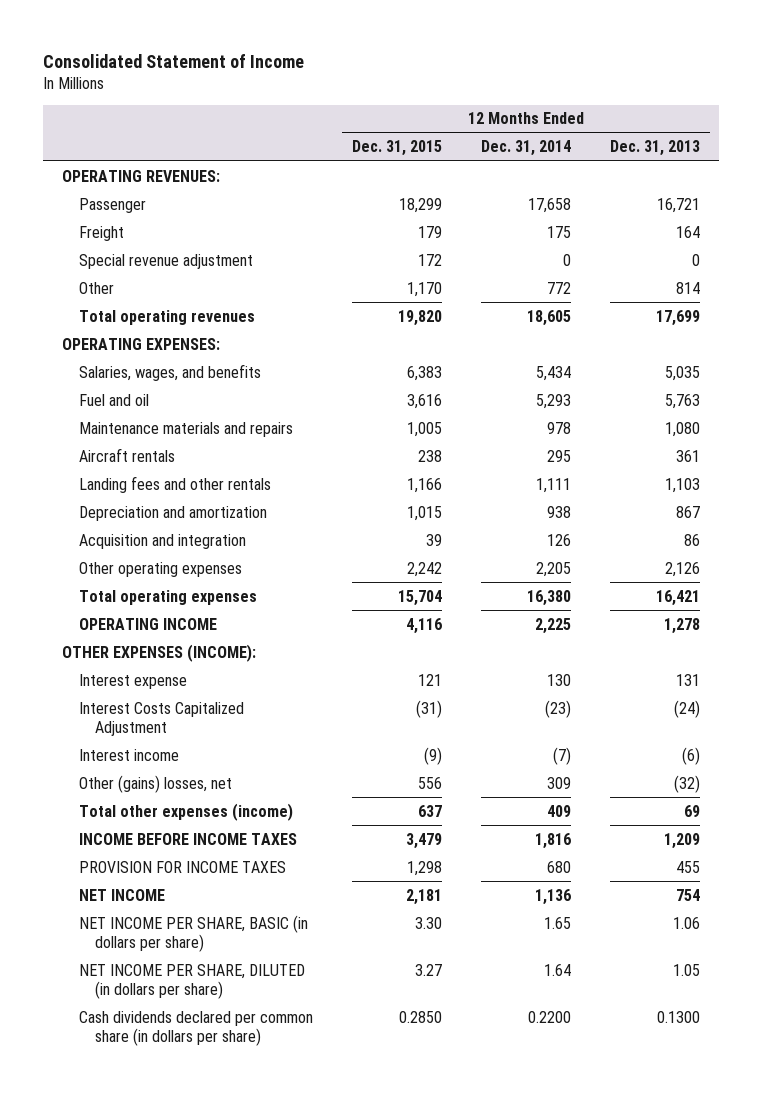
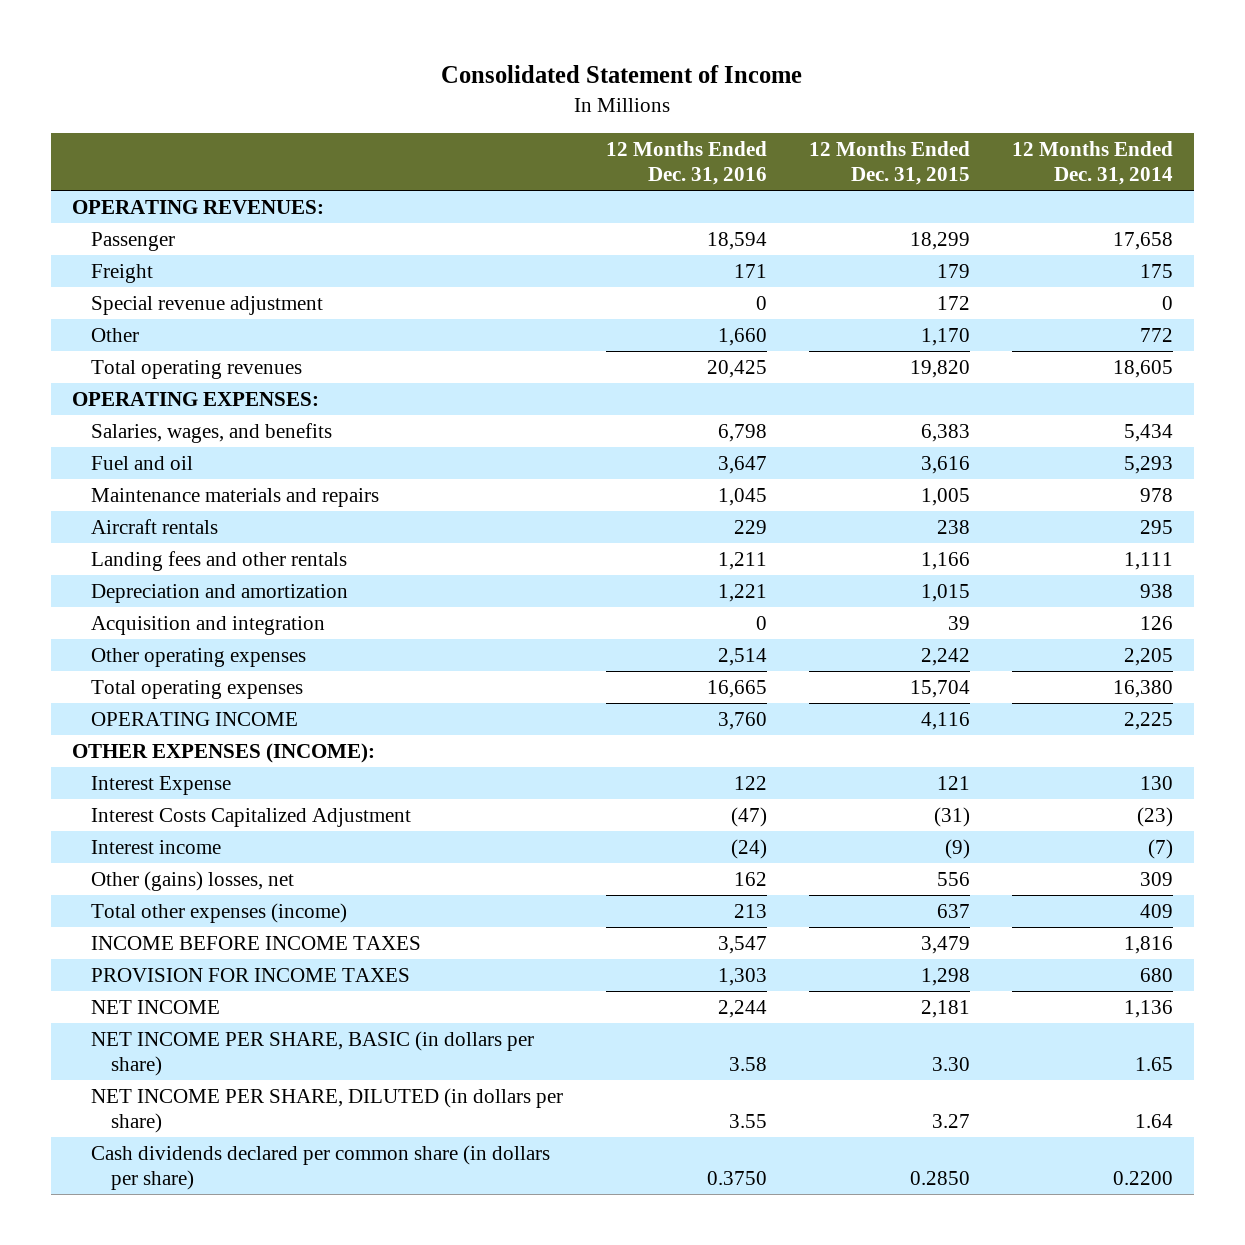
[609,140,700,157] Dec. 31, 2013 -> none
none -> [605,141,767,186] 12 Months Ended Dec. 31, 2016
[78,673,187,689] Interest expense -> [91,776,232,796] Interest Expense

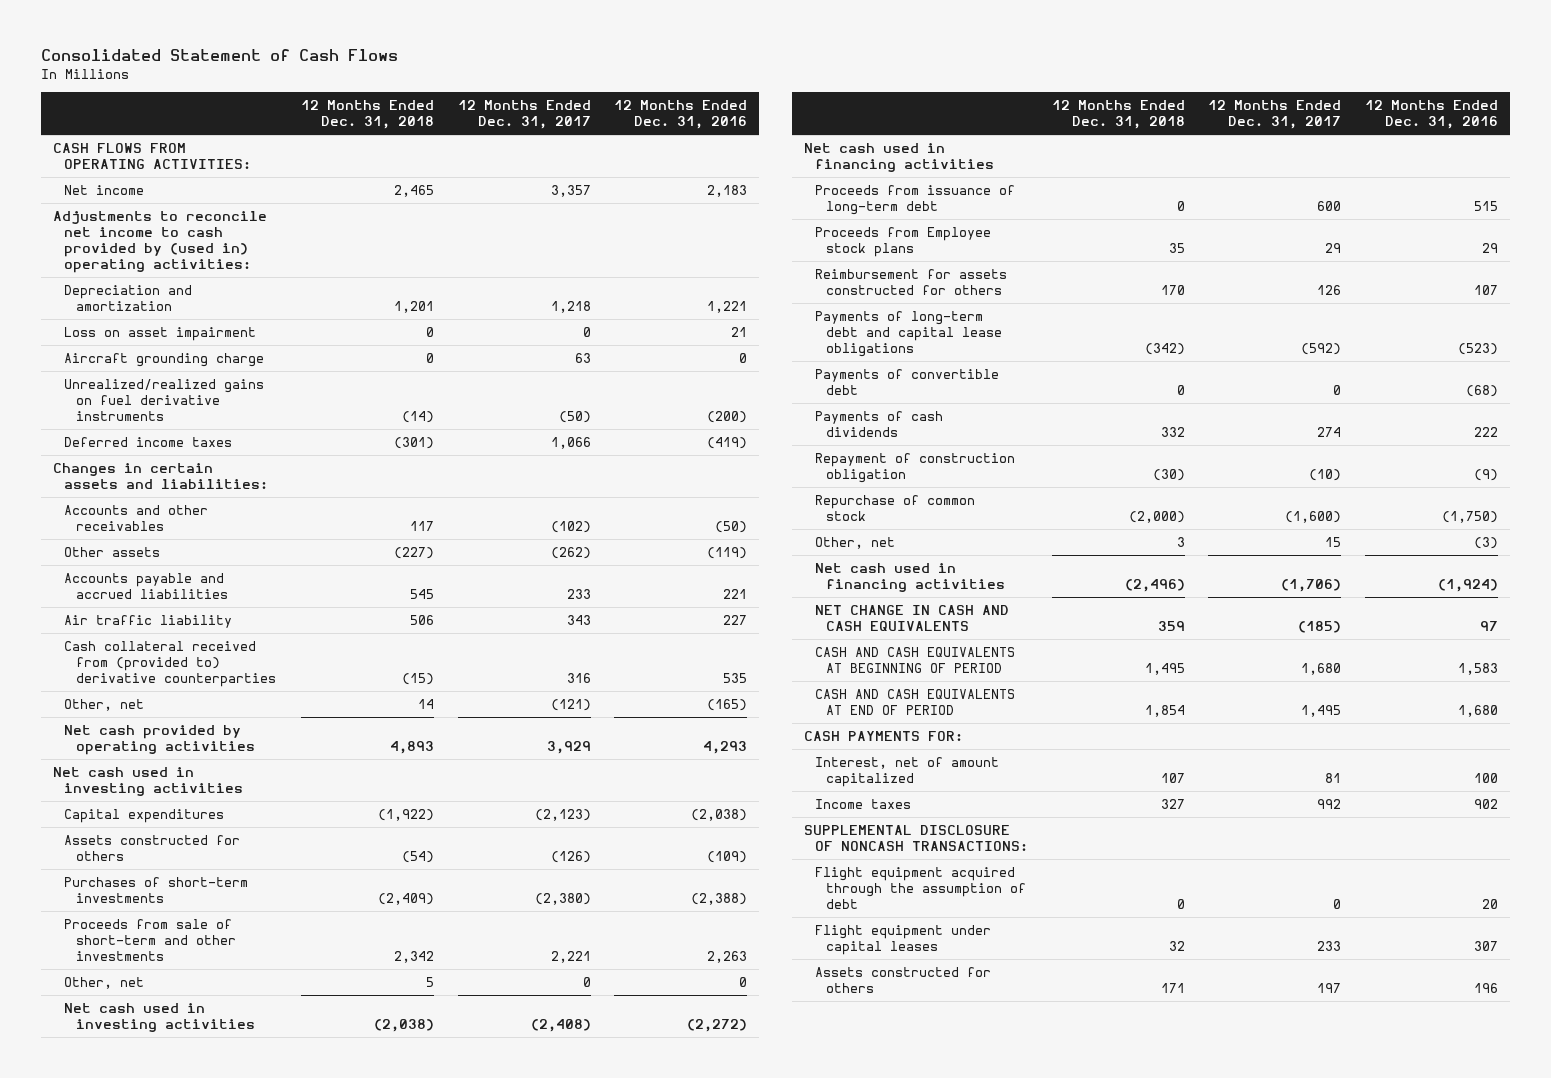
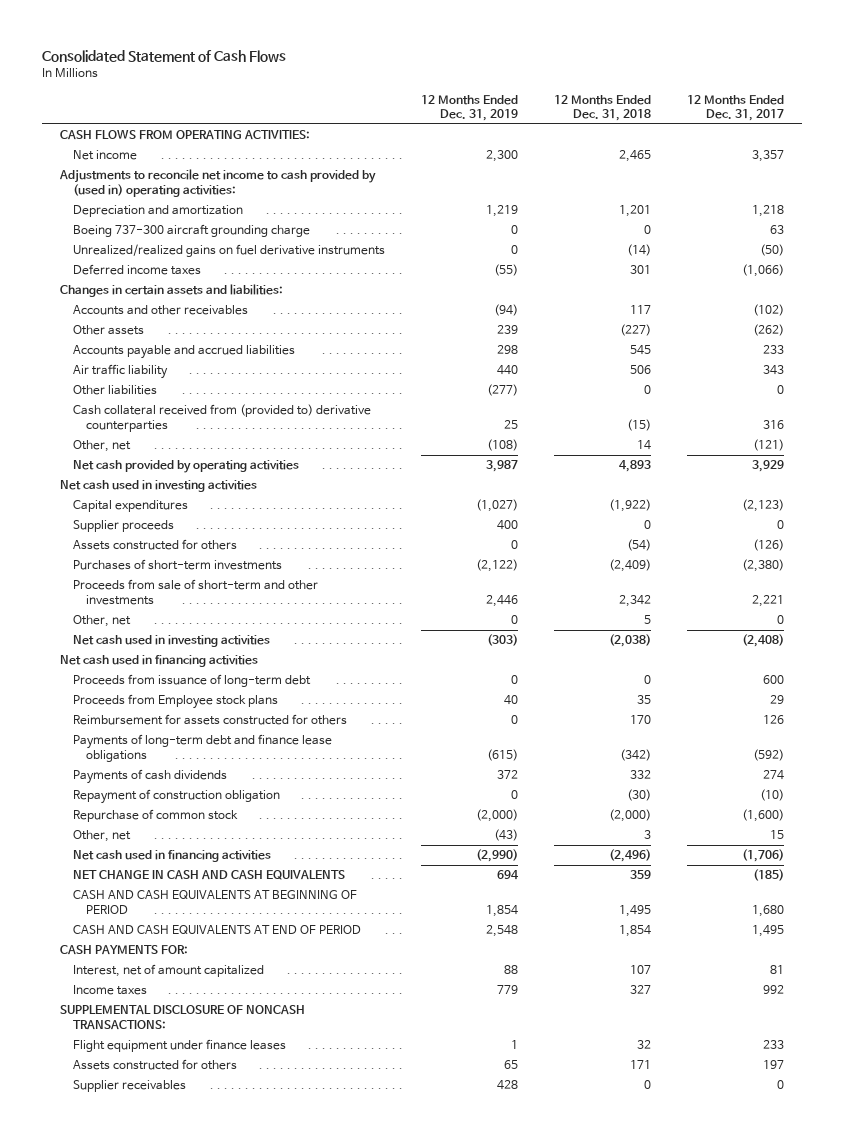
[614,100,748,130] 12 Months Ended Dec. 31, 2016 -> none
none -> [421,94,519,122] 12 Months Ended Dec. 31, 2019
[64,326,257,341] Loss on asset impairment -> none
[64,352,265,367] Aircraft grounding charge -> [73,224,311,238] Boeing 737-300 aircraft grounding charge
[393,436,434,449] (301) -> [630,265,652,275] 301
[550,436,591,449] 1,066 -> [742,264,785,278] (1,066)
none -> [73,385,158,396] Other liabilities
none -> [73,520,175,533] Supplier proceeds
[815,368,1000,396] Payments of convertible debt -> none
[815,310,1003,358] Payments of long-term debt and capital lease obligations -> [73,734,333,762] Payments of long-term debt and finance lease obligations
[815,866,1027,910] Flight equipment acquired through the assumption of debt -> none
[815,924,992,956] Flight equipment under capital leases -> [73,1039,287,1053] Flight equipment under finance leases
none -> [73,1080,187,1093] Supplier receivables

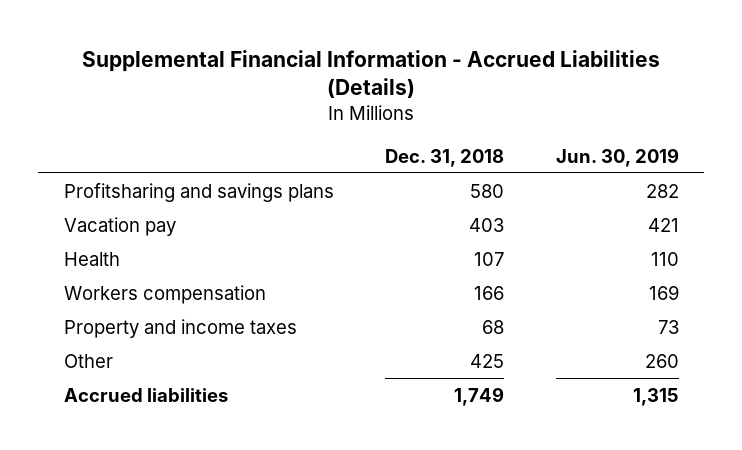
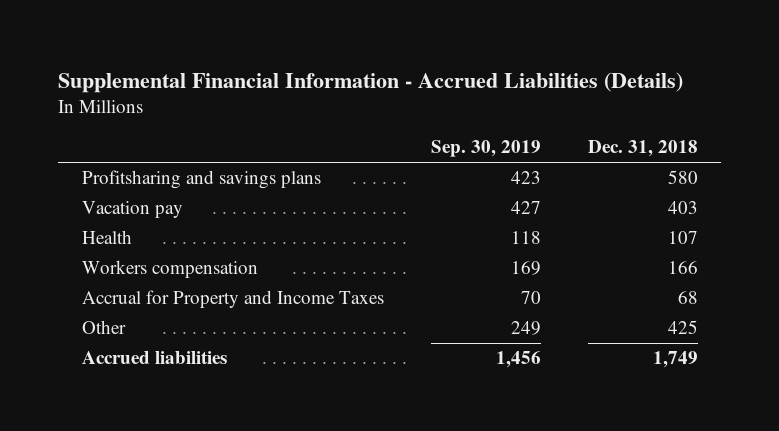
[555,147,679,167] Jun. 30, 2019 -> none
none -> [430,140,541,158] Sep. 30, 2019
[63,318,297,338] Property and income taxes -> [81,290,384,309] Accrual for Property and Income Taxes

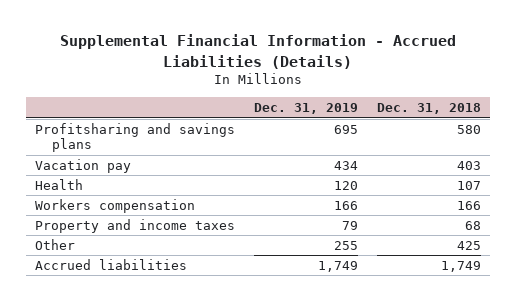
[430,140,541,158] Sep. 30, 2019 -> none
none -> [254,103,359,115] Dec. 31, 2019
[81,290,384,309] Accrual for Property and Income Taxes -> [35,218,236,233] Property and income taxes

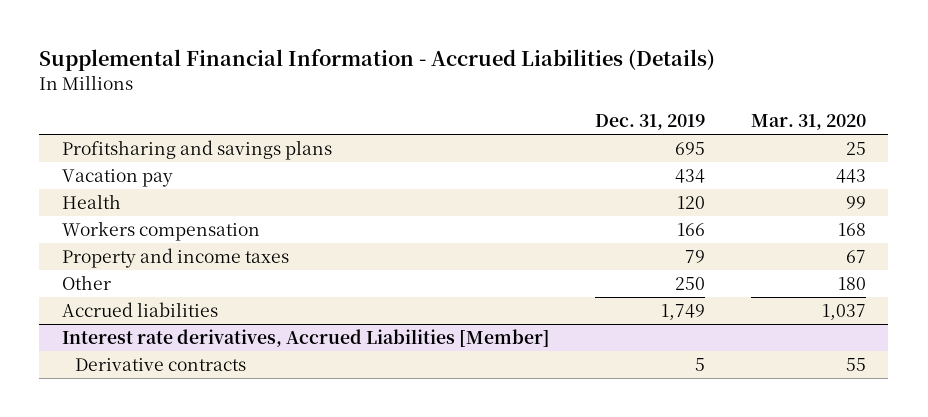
[376,103,481,115] Dec. 31, 2018 -> none
none -> [750,114,866,131] Mar. 31, 2020
[334,240,359,250] 255 -> [675,276,706,290] 250
none -> [61,328,550,347] Interest rate derivatives, Accrued Liabilities [Member]
none -> [74,357,246,371] Derivative contracts

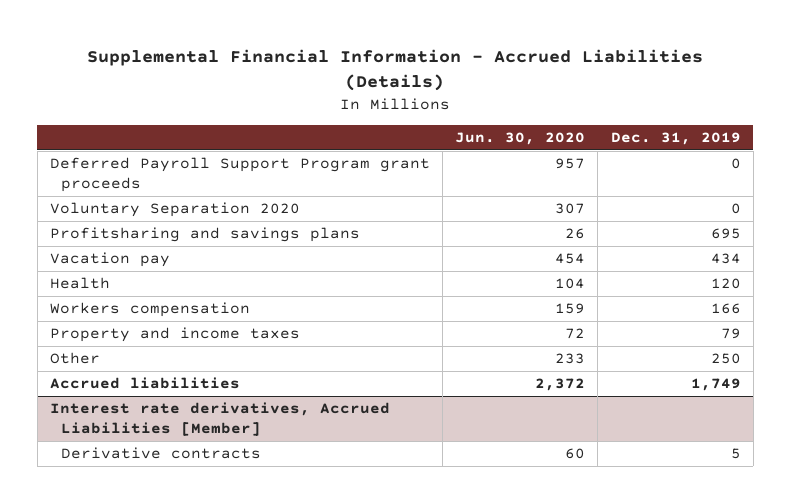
[750,114,866,131] Mar. 31, 2020 -> none
none -> [455,132,586,146] Jun. 30, 2020
none -> [49,157,430,193] Deferred Payroll Support Program grant proceeds
none -> [49,202,300,218] Voluntary Separation 2020

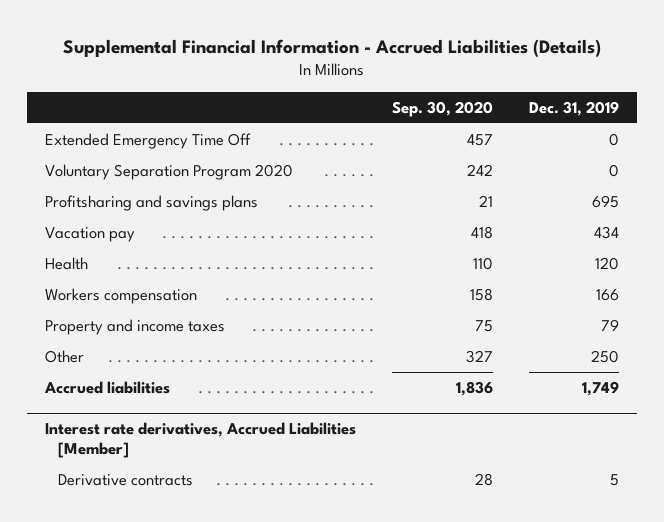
[455,132,586,146] Jun. 30, 2020 -> none
none -> [392,100,494,117] Sep. 30, 2020
[49,157,430,193] Deferred Payroll Support Program grant proceeds -> none
none -> [45,132,252,149] Extended Emergency Time Off
[49,202,300,218] Voluntary Separation 2020 -> [45,163,294,180] Voluntary Separation Program 2020

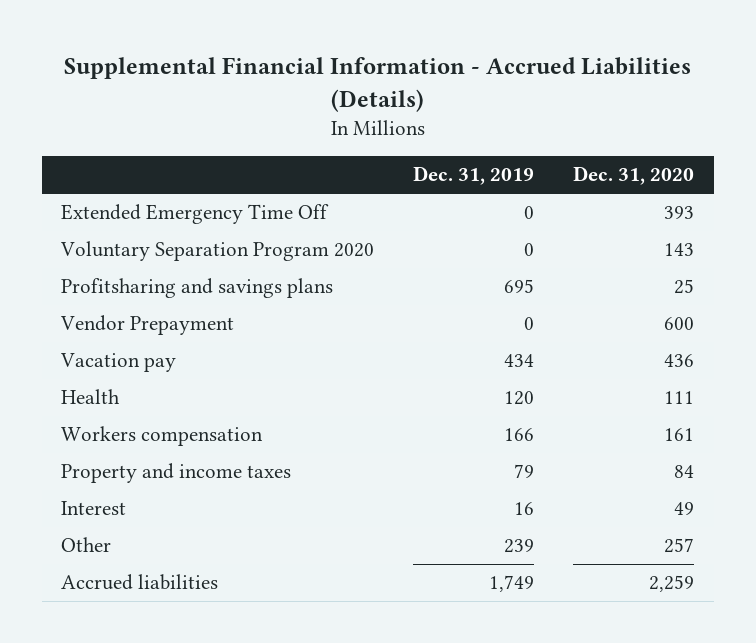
[392,100,494,117] Sep. 30, 2020 -> none
none -> [573,166,695,186] Dec. 31, 2020
none -> [60,315,235,336] Vendor Prepayment
none -> [61,501,127,516] Interest
[591,349,620,363] 250 -> [504,539,535,554] 239
[45,422,357,459] Interest rate derivatives, Accrued Liabilities [Member] -> none
[58,473,194,486] Derivative contracts -> none

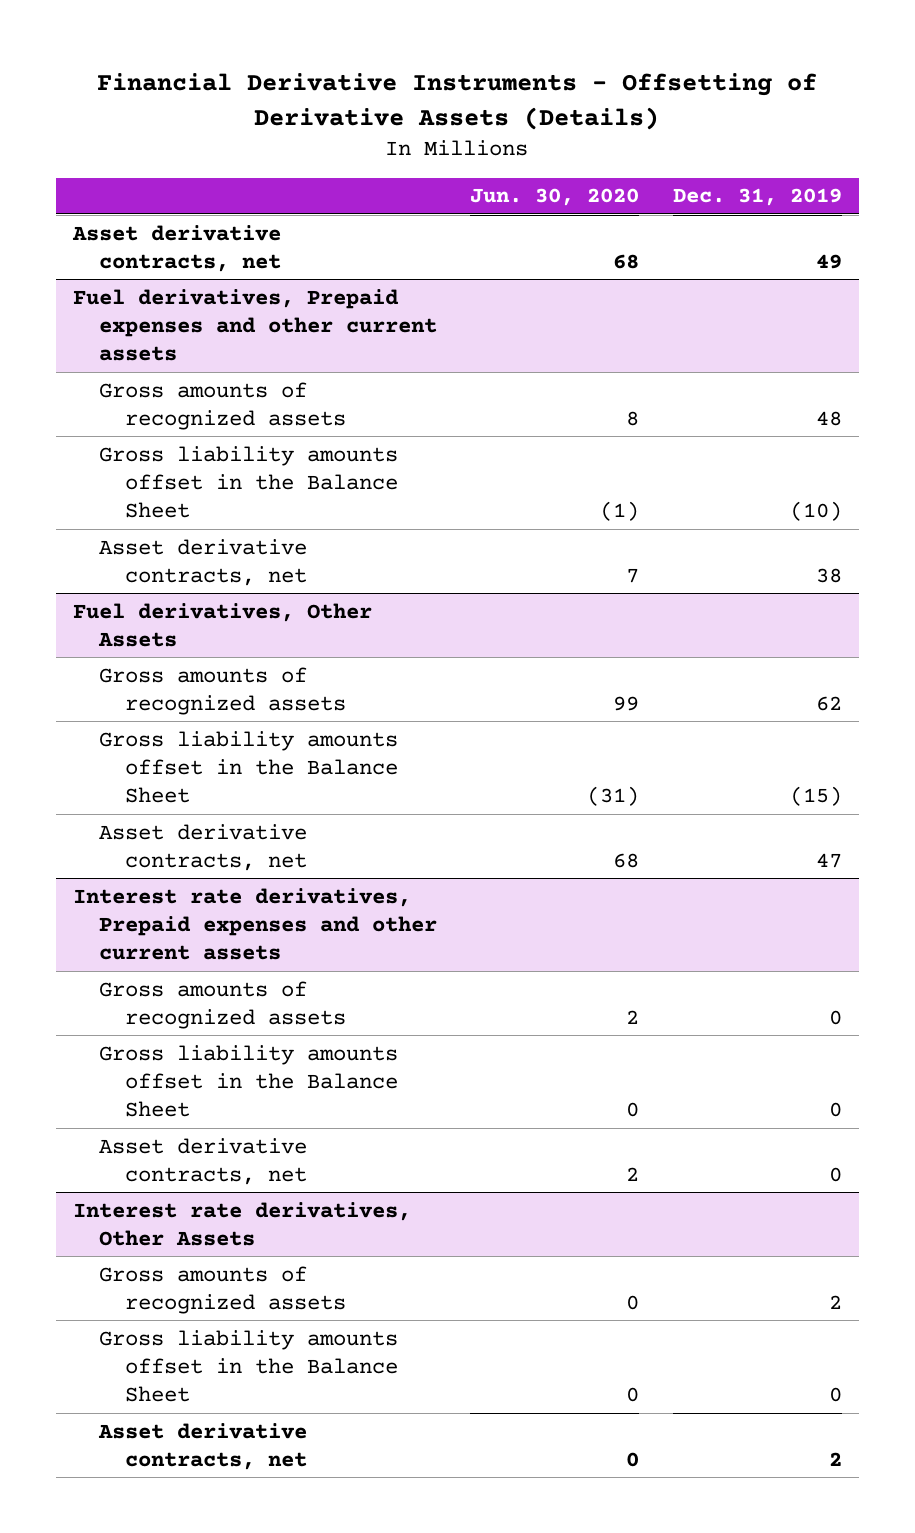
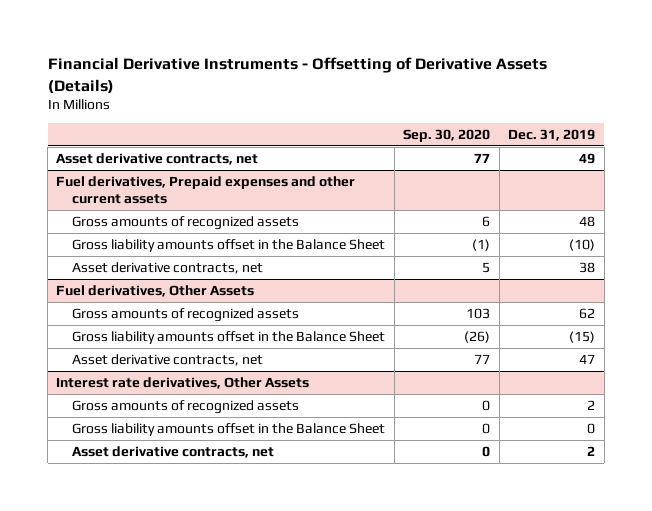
[470,188,640,207] Jun. 30, 2020 -> none
none -> [403,128,491,142] Sep. 30, 2020
[72,887,437,961] Interest rate derivatives, Prepaid expenses and other current assets -> none
[98,980,346,1029] Gross amounts of recognized assets -> none
[98,1044,398,1118] Gross liability amounts offset in the Balance Sheet -> none
[98,1137,307,1185] Asset derivative contracts, net -> none

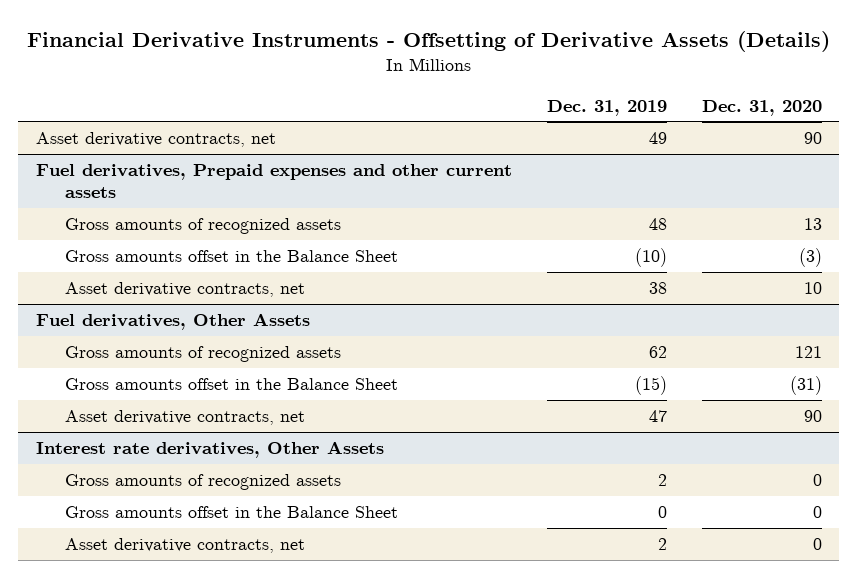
[403,128,491,142] Sep. 30, 2020 -> none
none -> [701,99,822,116] Dec. 31, 2020
[72,238,386,252] Gross liability amounts offset in the Balance Sheet -> [64,250,398,263] Gross amounts offset in the Balance Sheet
[72,330,386,344] Gross liability amounts offset in the Balance Sheet -> [64,378,398,391] Gross amounts offset in the Balance Sheet
[72,422,386,436] Gross liability amounts offset in the Balance Sheet -> [64,506,398,519] Gross amounts offset in the Balance Sheet

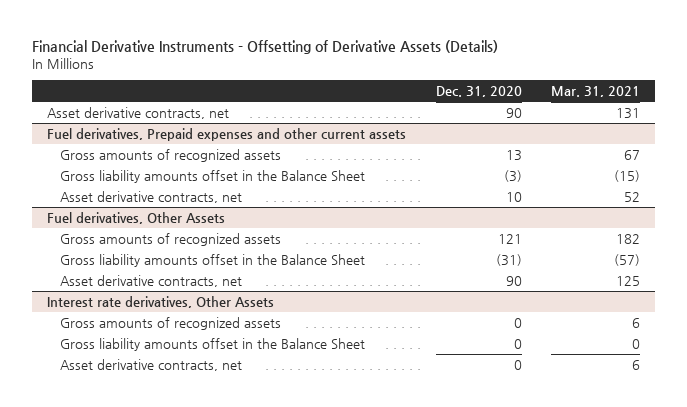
[546,99,667,116] Dec. 31, 2019 -> none
none -> [551,85,641,97] Mar. 31, 2021
[64,250,398,263] Gross amounts offset in the Balance Sheet -> [60,169,366,183] Gross liability amounts offset in the Balance Sheet
[64,378,398,391] Gross amounts offset in the Balance Sheet -> [60,253,366,267] Gross liability amounts offset in the Balance Sheet
[64,506,398,519] Gross amounts offset in the Balance Sheet -> [60,337,366,351] Gross liability amounts offset in the Balance Sheet

